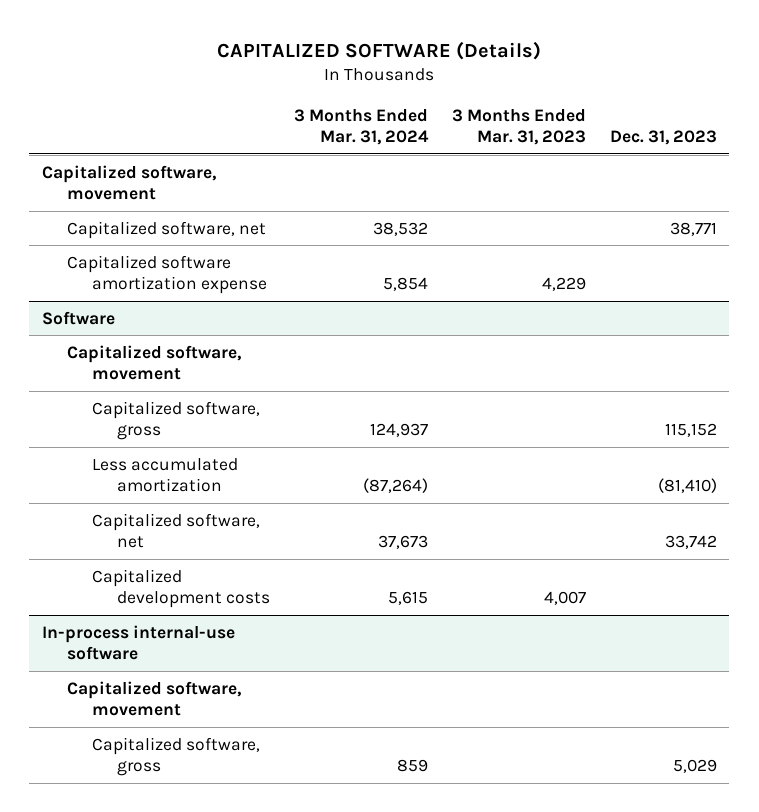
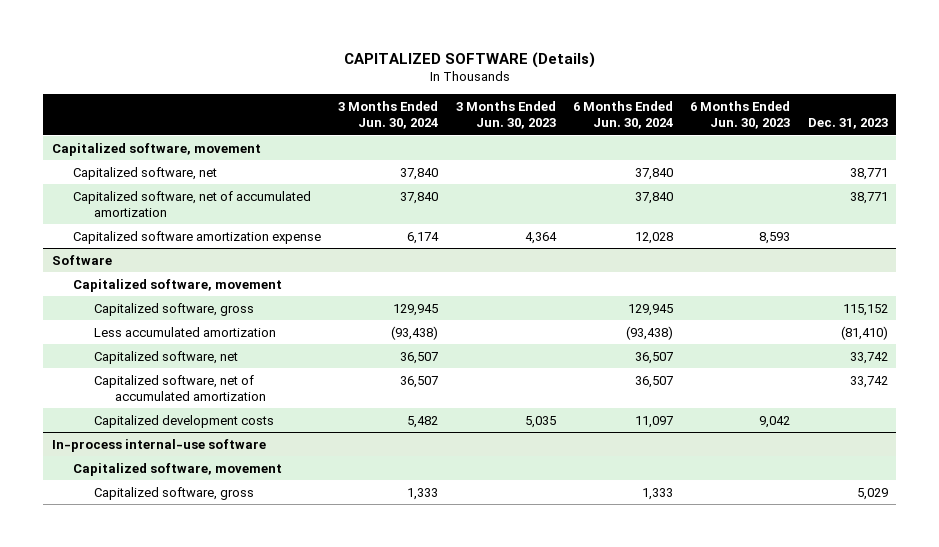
[293,108,429,146] 3 Months Ended Mar. 31, 2024 -> none
[452,108,587,146] 3 Months Ended Mar. 31, 2023 -> none
none -> [338,101,439,130] 3 Months Ended Jun. 30, 2024
none -> [455,101,556,130] 3 Months Ended Jun. 30, 2023
none -> [572,101,673,130] 6 Months Ended Jun. 30, 2024
none -> [690,101,791,130] 6 Months Ended Jun. 30, 2023
none -> [72,190,311,217] Capitalized software, net of accumulated amortization
none -> [93,374,266,401] Capitalized software, net of accumulated amortization

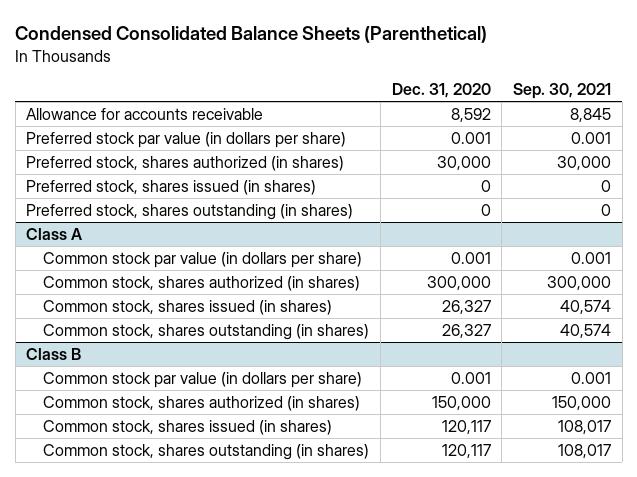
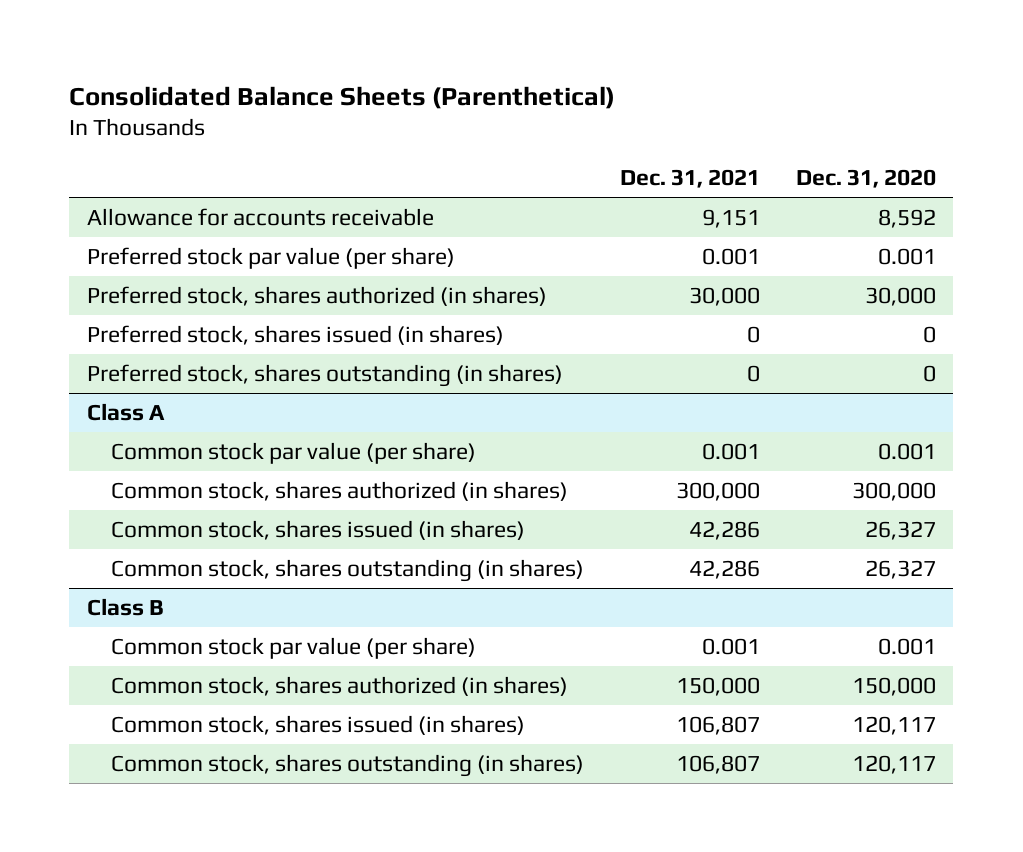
[15,26,488,44] Condensed Consolidated Balance Sheets (Parenthetical) -> [69,85,616,109] Consolidated Balance Sheets (Parenthetical)
[512,83,611,100] Sep. 30, 2021 -> none
none -> [619,169,760,189] Dec. 31, 2021
[26,131,347,148] Preferred stock par value (in dollars per share) -> [87,246,456,269] Preferred stock par value (per share)
[43,251,363,268] Common stock par value (in dollars per share) -> [111,441,477,464] Common stock par value (per share)
[43,371,363,388] Common stock par value (in dollars per share) -> [111,636,477,659] Common stock par value (per share)

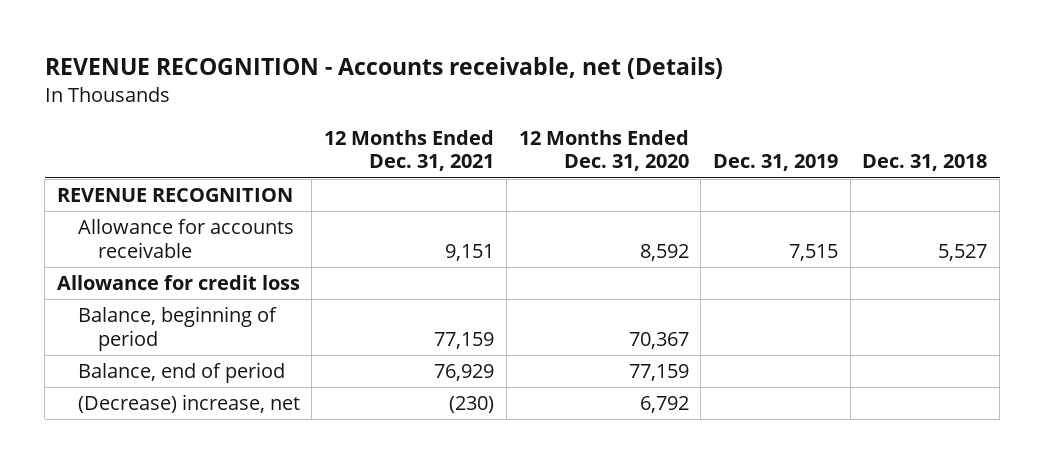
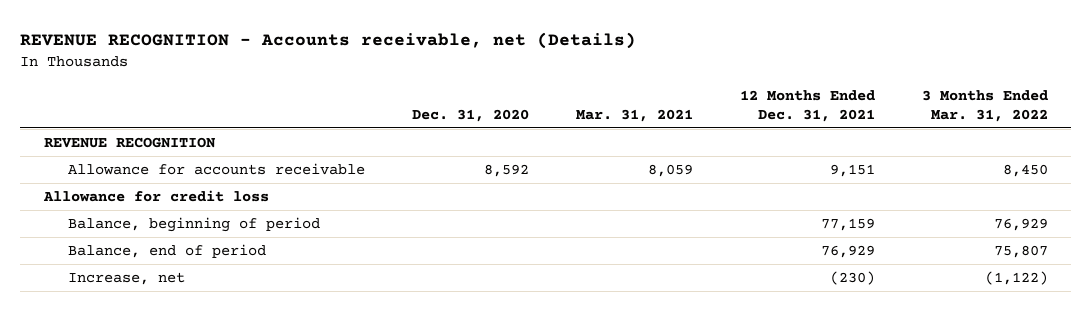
[518,129,689,172] 12 Months Ended Dec. 31, 2020 -> none
[712,154,838,172] Dec. 31, 2019 -> none
[862,154,988,172] Dec. 31, 2018 -> none
none -> [412,108,530,122] Dec. 31, 2020
none -> [576,108,694,122] Mar. 31, 2021
none -> [921,89,1048,122] 3 Months Ended Mar. 31, 2022
[77,394,300,414] (Decrease) increase, net -> [68,272,186,286] Increase, net

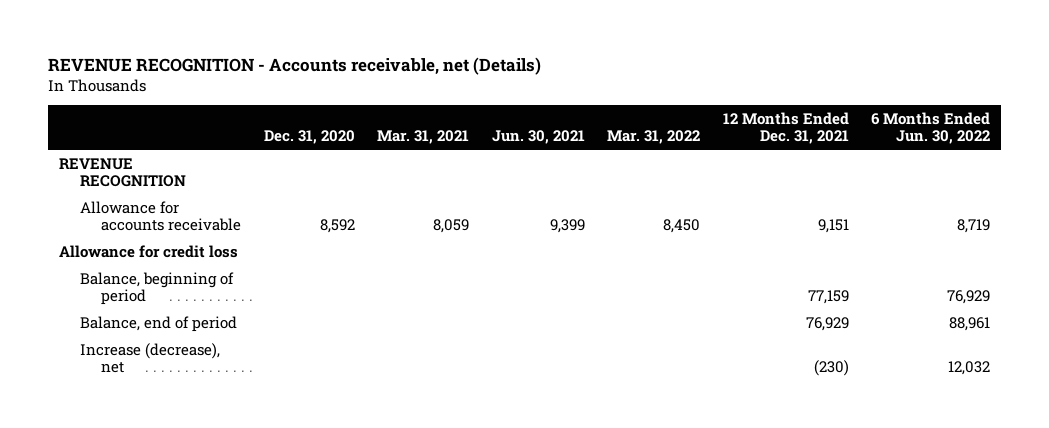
[921,89,1048,122] 3 Months Ended Mar. 31, 2022 -> none
none -> [491,130,585,145] Jun. 30, 2021
none -> [607,130,701,145] Mar. 31, 2022
none -> [871,112,991,145] 6 Months Ended Jun. 30, 2022
[68,272,186,286] Increase, net -> [80,342,221,373] Increase (decrease), net

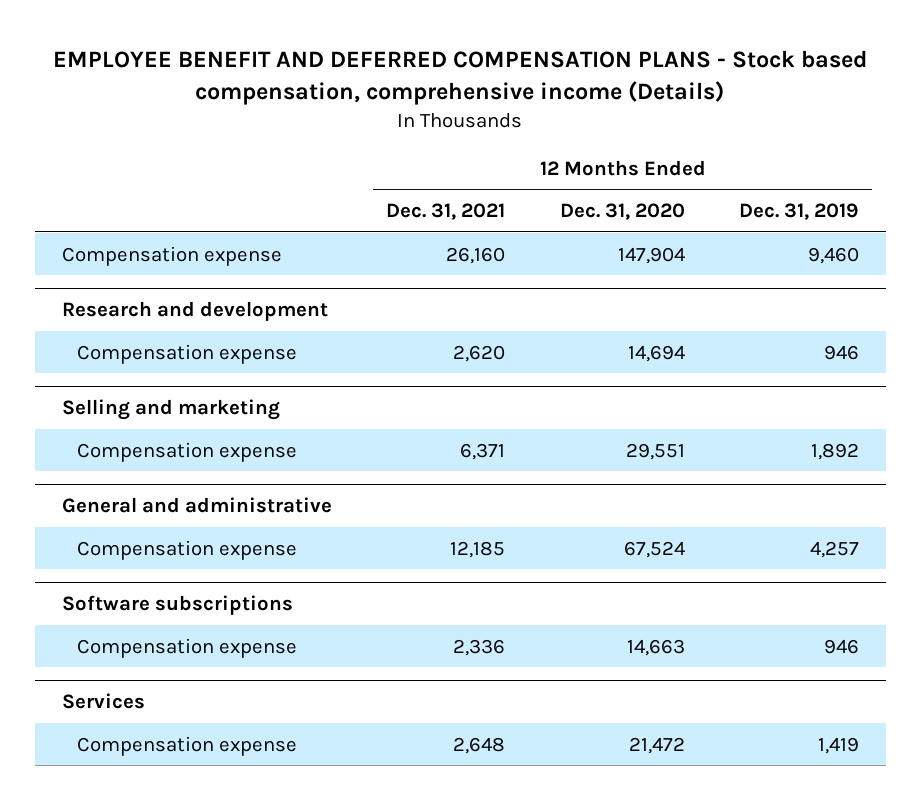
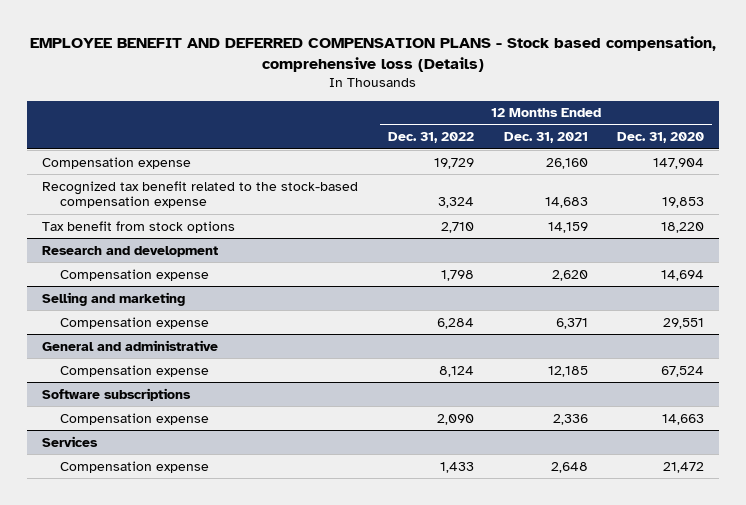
[53,49,868,105] EMPLOYEE BENEFIT AND DEFERRED COMPENSATION PLANS - Stock based compensation, comprehensive income (Details) -> [30,35,717,72] EMPLOYEE BENEFIT AND DEFERRED COMPENSATION PLANS - Stock based compensation, comprehensive loss (Details)
[738,202,859,220] Dec. 31, 2019 -> none
none -> [387,132,474,144] Dec. 31, 2022
none -> [41,180,358,209] Recognized tax benefit related to the stock-based compensation expense
none -> [41,220,235,233] Tax benefit from stock options

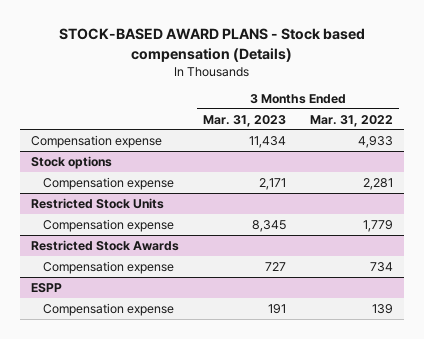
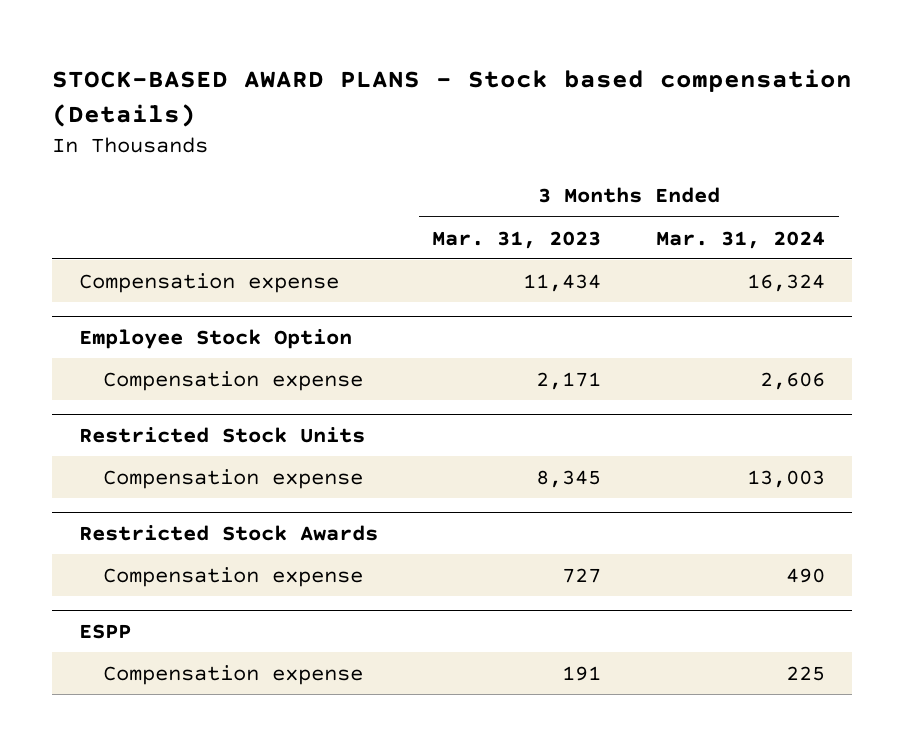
[309,114,393,127] Mar. 31, 2022 -> none
none -> [655,230,825,249] Mar. 31, 2024
[31,155,113,169] Stock options -> [78,328,352,349] Employee Stock Option

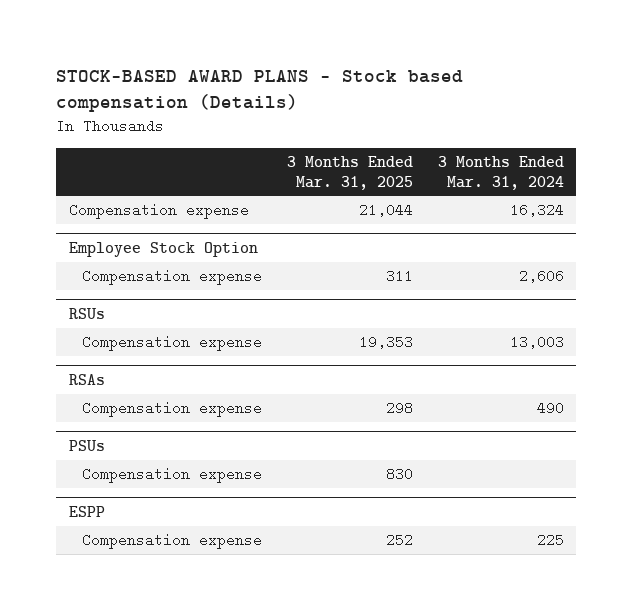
[432,230,602,249] Mar. 31, 2023 -> none
none -> [286,155,413,190] 3 Months Ended Mar. 31, 2025
[78,426,365,443] Restricted Stock Units -> [68,308,105,320] RSUs
[78,524,378,541] Restricted Stock Awards -> [68,374,105,386] RSAs
none -> [68,440,105,452] PSUs
none -> [82,467,263,484] Compensation expense

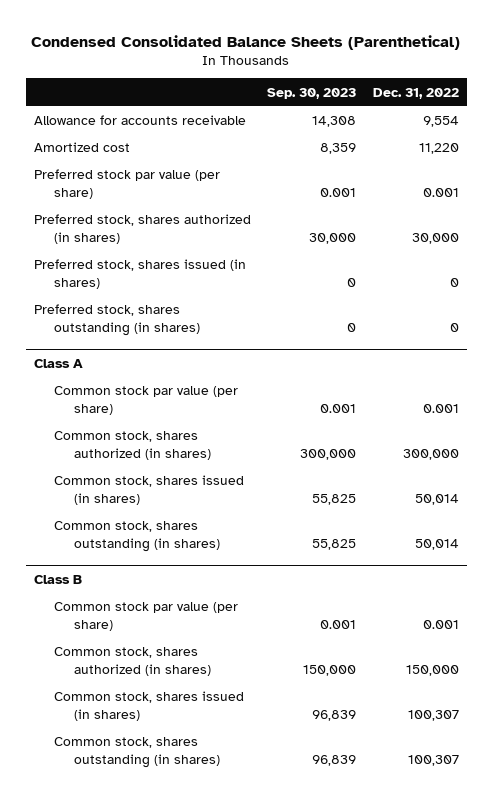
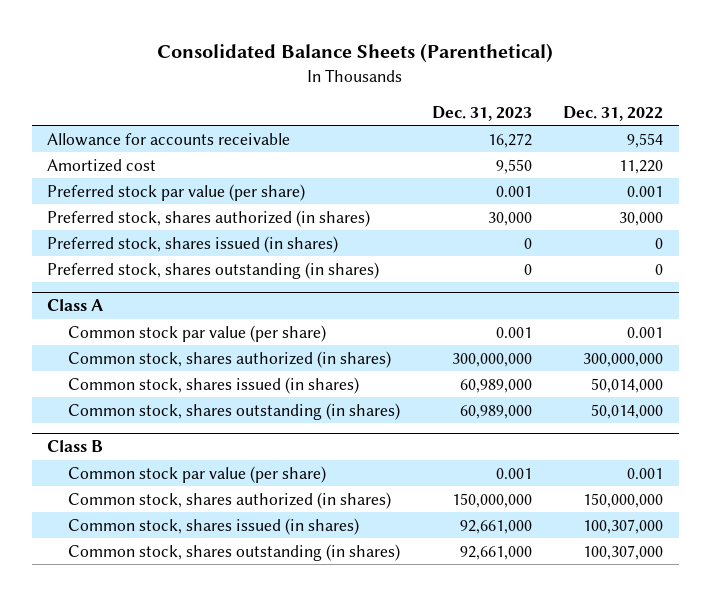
[31,34,461,50] Condensed Consolidated Balance Sheets (Parenthetical) -> [157,43,554,64] Consolidated Balance Sheets (Parenthetical)
[267,87,357,99] Sep. 30, 2023 -> none
none -> [431,105,532,121] Dec. 31, 2023
[402,448,459,460] 300,000 -> [583,352,664,367] 300,000,000
[414,493,459,505] 50,014 -> [591,377,664,393] 50,014,000
[414,538,459,550] 50,014 -> [591,403,664,419] 50,014,000
[405,664,459,676] 150,000 -> [583,492,664,508] 150,000,000
[407,709,459,721] 100,307 -> [583,518,664,534] 100,307,000
[407,754,459,766] 100,307 -> [583,544,664,560] 100,307,000

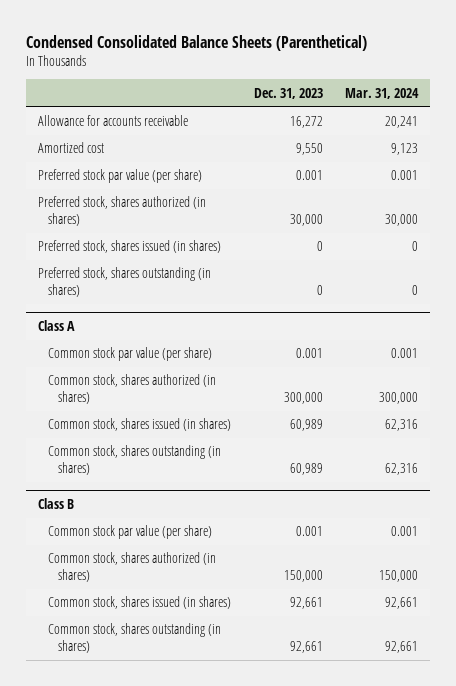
[157,43,554,64] Consolidated Balance Sheets (Parenthetical) -> [26,34,368,51] Condensed Consolidated Balance Sheets (Parenthetical)
[563,105,664,121] Dec. 31, 2022 -> none
none -> [345,87,420,99] Mar. 31, 2024
[451,352,532,367] 300,000,000 -> [283,392,323,405] 300,000
[459,378,532,393] 60,989,000 -> [289,419,323,432] 60,989
[459,404,532,419] 60,989,000 -> [289,463,323,476] 60,989
[451,492,532,508] 150,000,000 -> [283,570,323,583] 150,000
[459,519,532,534] 92,661,000 -> [289,597,323,610] 92,661
[459,545,532,560] 92,661,000 -> [289,641,323,654] 92,661

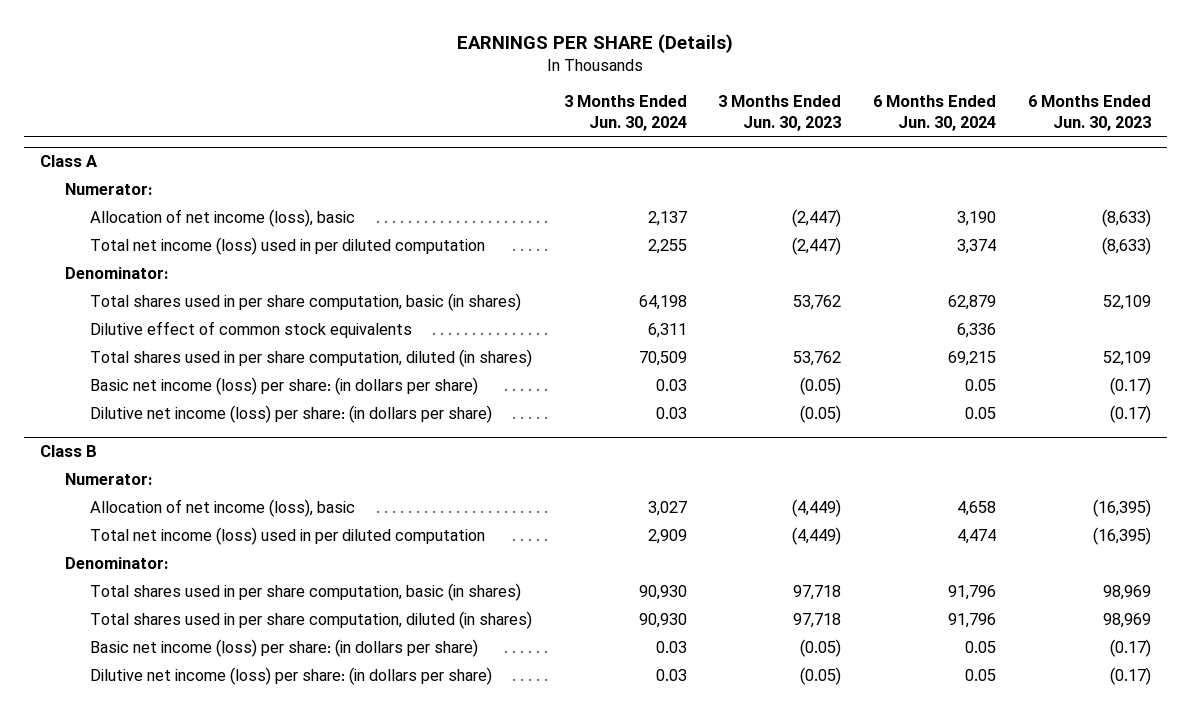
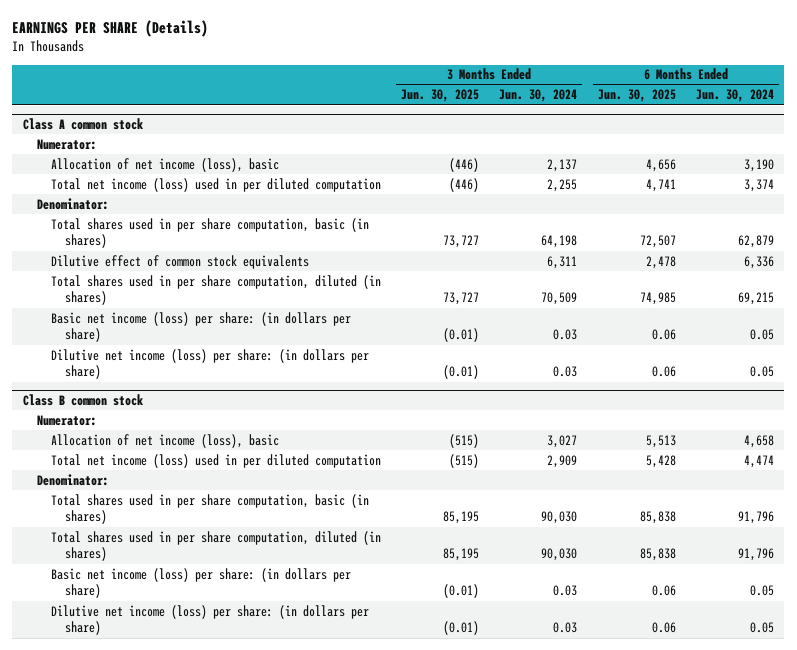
[718,95,842,131] 3 Months Ended Jun. 30, 2023 -> none
[1027,95,1151,131] 6 Months Ended Jun. 30, 2023 -> none
none -> [400,89,479,103] Jun. 30, 2025
none -> [597,89,676,103] Jun. 30, 2025
[39,155,98,168] Class A -> [22,118,143,131] Class A common stock
[39,445,97,458] Class B -> [22,394,143,407] Class B common stock
[638,584,687,600] 90,930 -> [541,511,578,525] 90,030
[638,612,687,628] 90,930 -> [541,548,578,562] 90,030

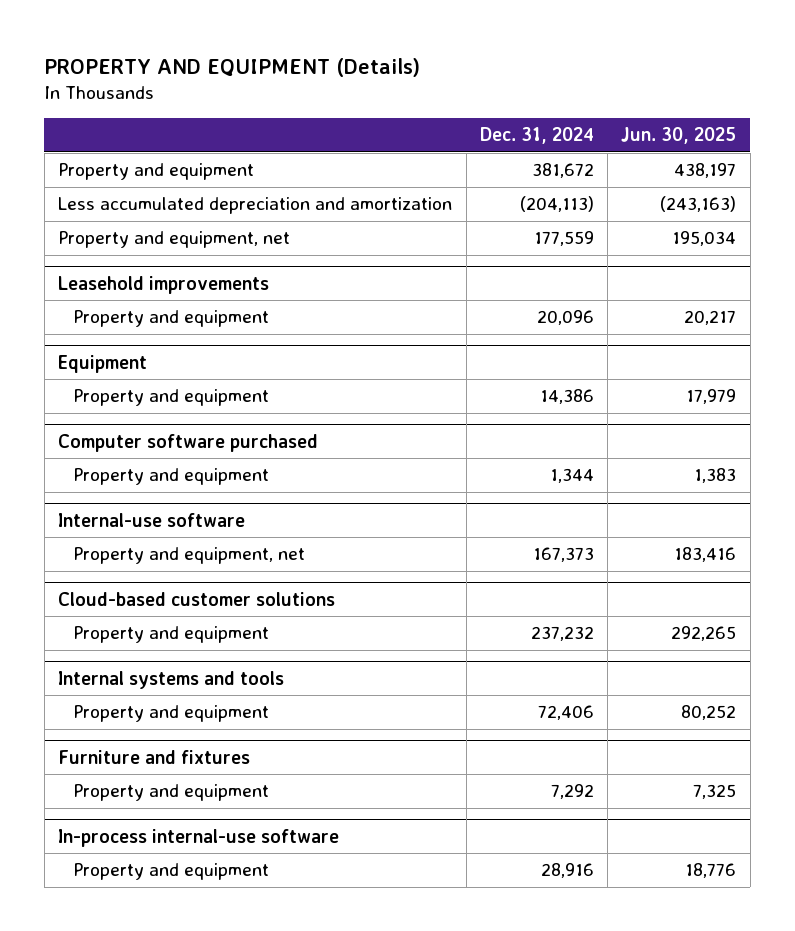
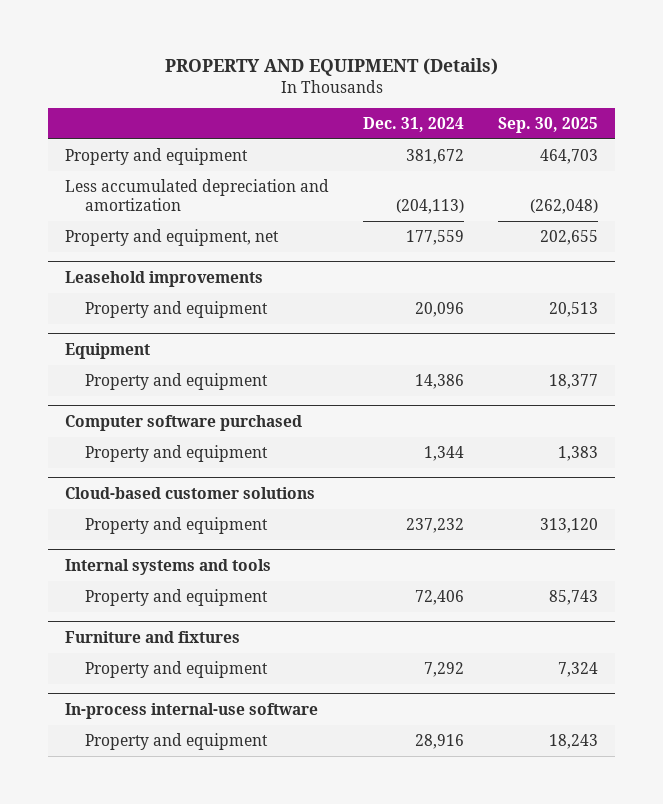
[621,126,737,144] Jun. 30, 2025 -> none
none -> [498,116,599,133] Sep. 30, 2025
[58,512,246,527] Internal-use software -> none
[73,547,306,565] Property and equipment, net -> none

